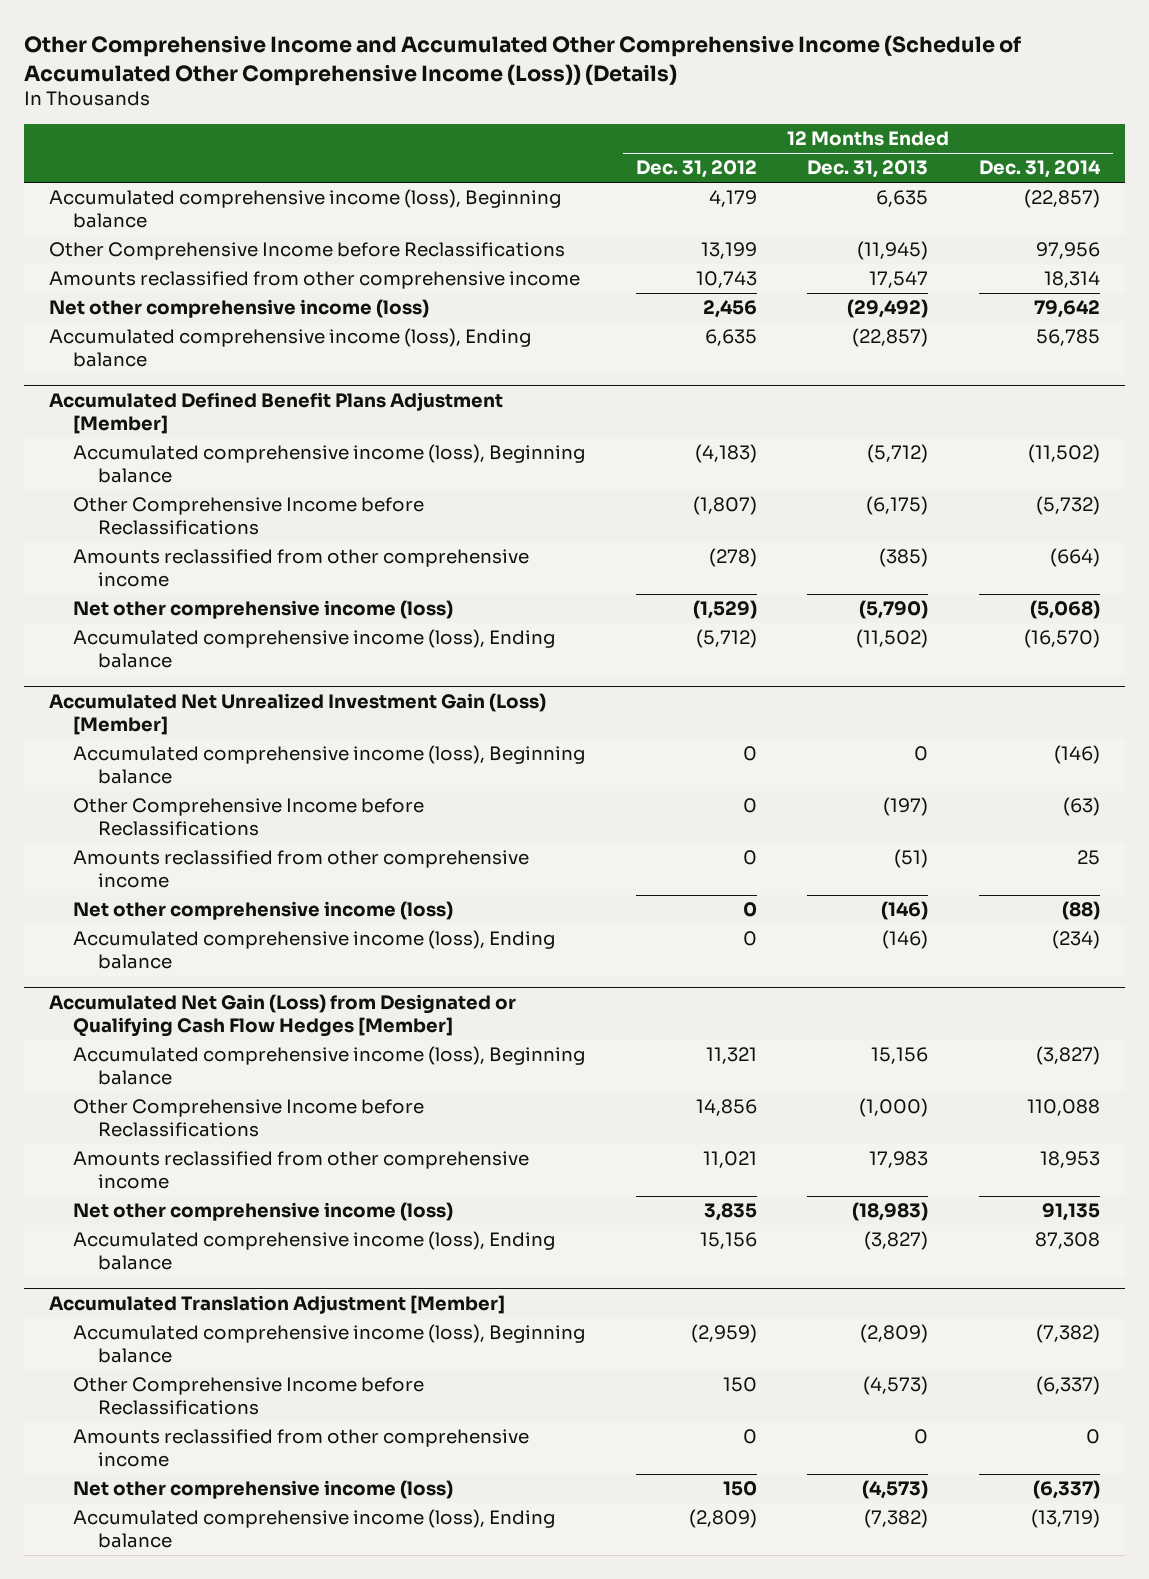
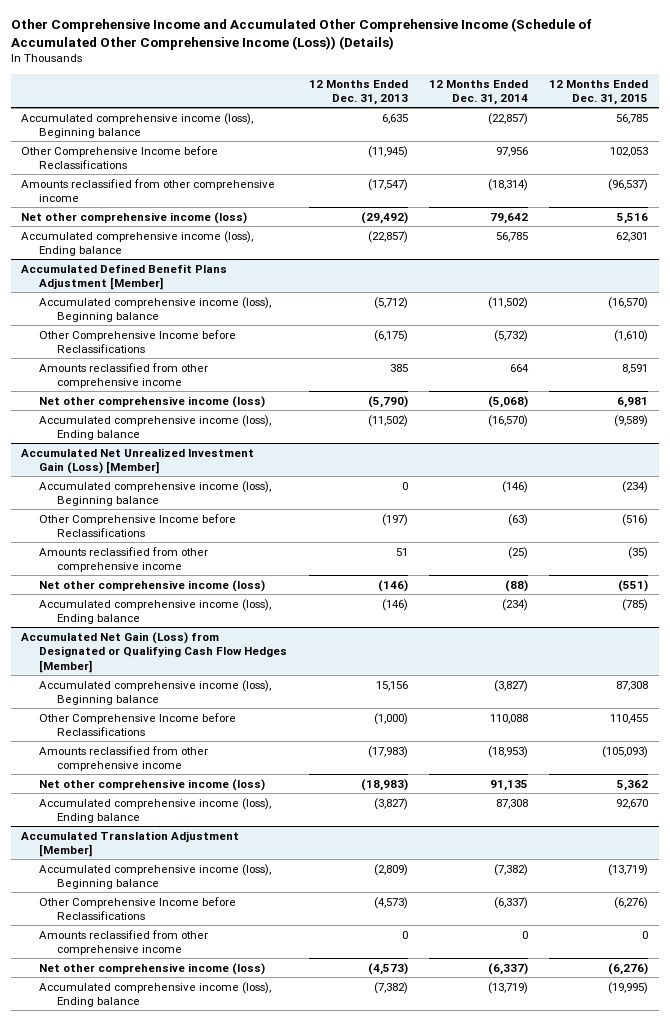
[635,160,757,179] Dec. 31, 2012 -> none
none -> [549,79,649,106] 12 Months Ended Dec. 31, 2015
[869,271,929,289] 17,547 -> [367,178,408,191] (17,547)
[1043,271,1100,289] 18,314 -> [487,178,528,191] (18,314)
[879,548,929,568] (385) -> [389,363,408,372] 385
[1049,548,1100,568] (664) -> [509,363,529,372] 664
[894,849,929,869] (51) -> [395,547,408,556] 51
[1076,850,1100,866] 25 -> [507,546,528,559] (25)
[869,1151,929,1169] 17,983 -> [367,745,408,758] (17,983)
[1039,1151,1100,1169] 18,953 -> [487,745,528,758] (18,953)

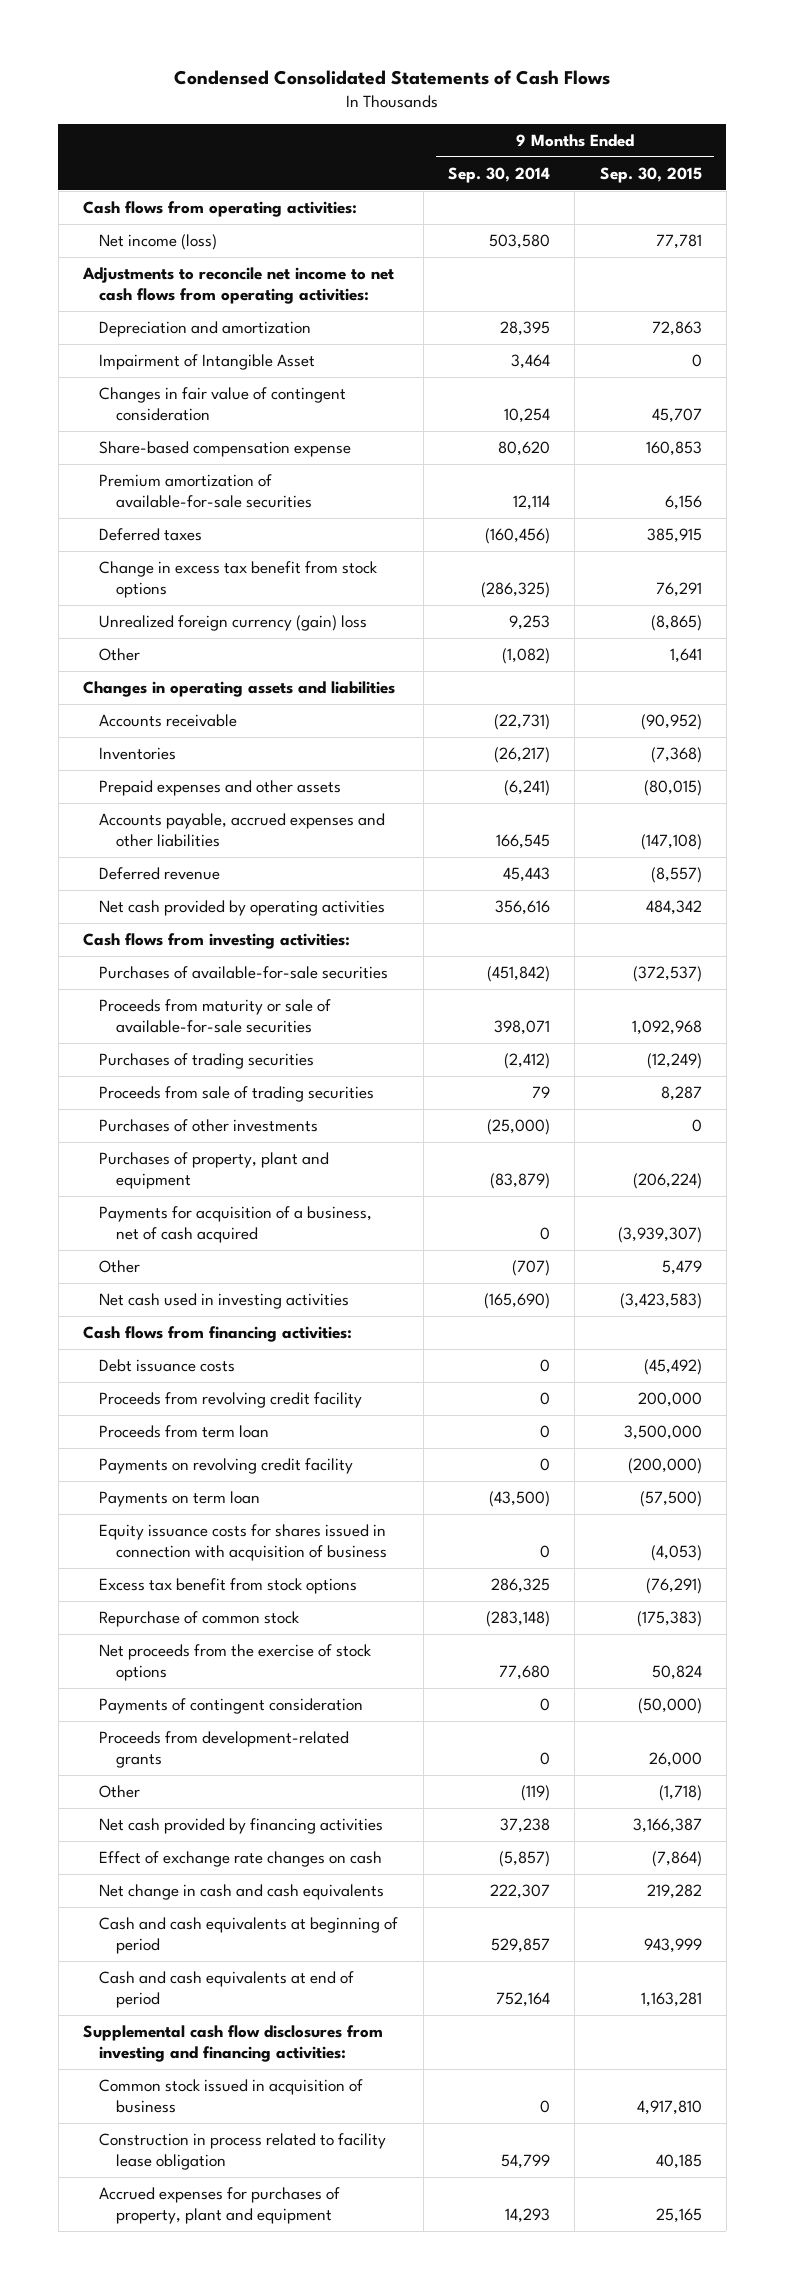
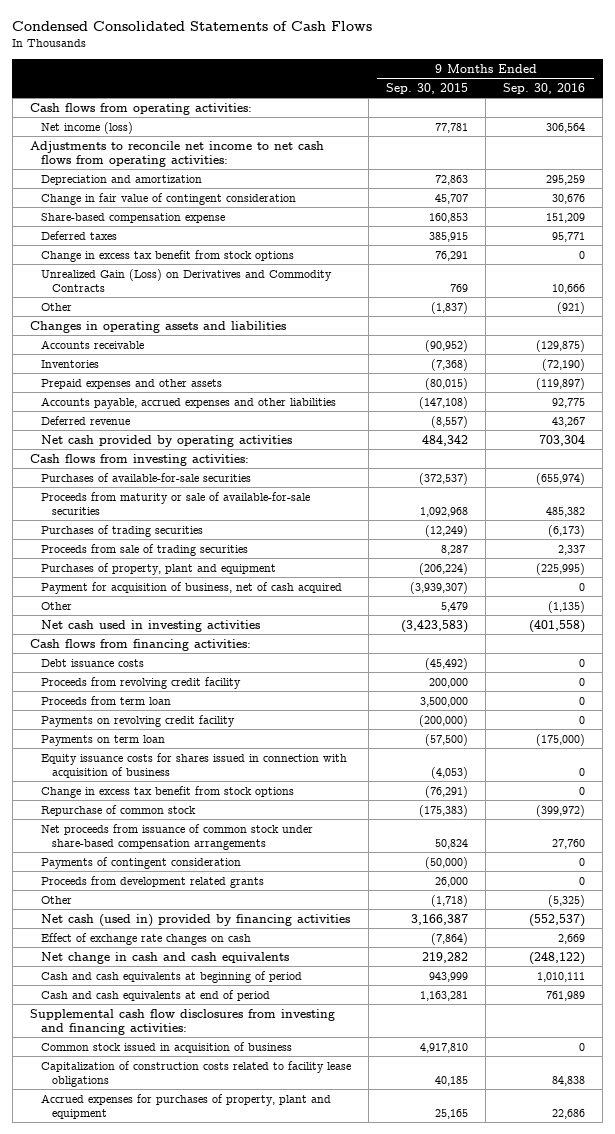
[447,166,550,183] Sep. 30, 2014 -> none
none -> [503,82,586,94] Sep. 30, 2016
[99,353,316,370] Impairment of Intangible Asset -> none
[99,386,347,421] Changes in fair value of contingent consideration -> [40,192,296,205] Change in fair value of contingent consideration
[99,473,312,508] Premium amortization of available-for-sale securities -> none
[99,614,368,631] Unrealized foreign currency (gain) loss -> none
none -> [40,268,332,292] Unrealized Gain (Loss) on Derivatives and Commodity Contracts
[669,647,702,663] 1,641 -> [431,301,469,314] (1,837)
[99,1118,319,1132] Purchases of other investments -> none
[99,1205,373,1243] Payments for acquisition of a business, net of cash acquired -> [40,581,342,594] Payment for acquisition of business, net of cash acquired
[99,1577,358,1594] Excess tax benefit from stock options -> [40,785,294,798] Change in excess tax benefit from stock options
[99,1643,372,1681] Net proceeds from the exercise of stock options -> [40,823,313,850] Net proceeds from issuance of common stock under share-based compensation arrangements
[99,1730,350,1768] Proceeds from development-related grants -> [40,875,264,888] Proceeds from development related grants
[99,1817,384,1834] Net cash provided by financing activities -> [40,913,350,927] Net cash (used in) provided by financing activities
[99,2132,387,2170] Construction in process related to facility lease obligation -> [40,1060,351,1087] Capitalization of construction costs related to facility lease obligations

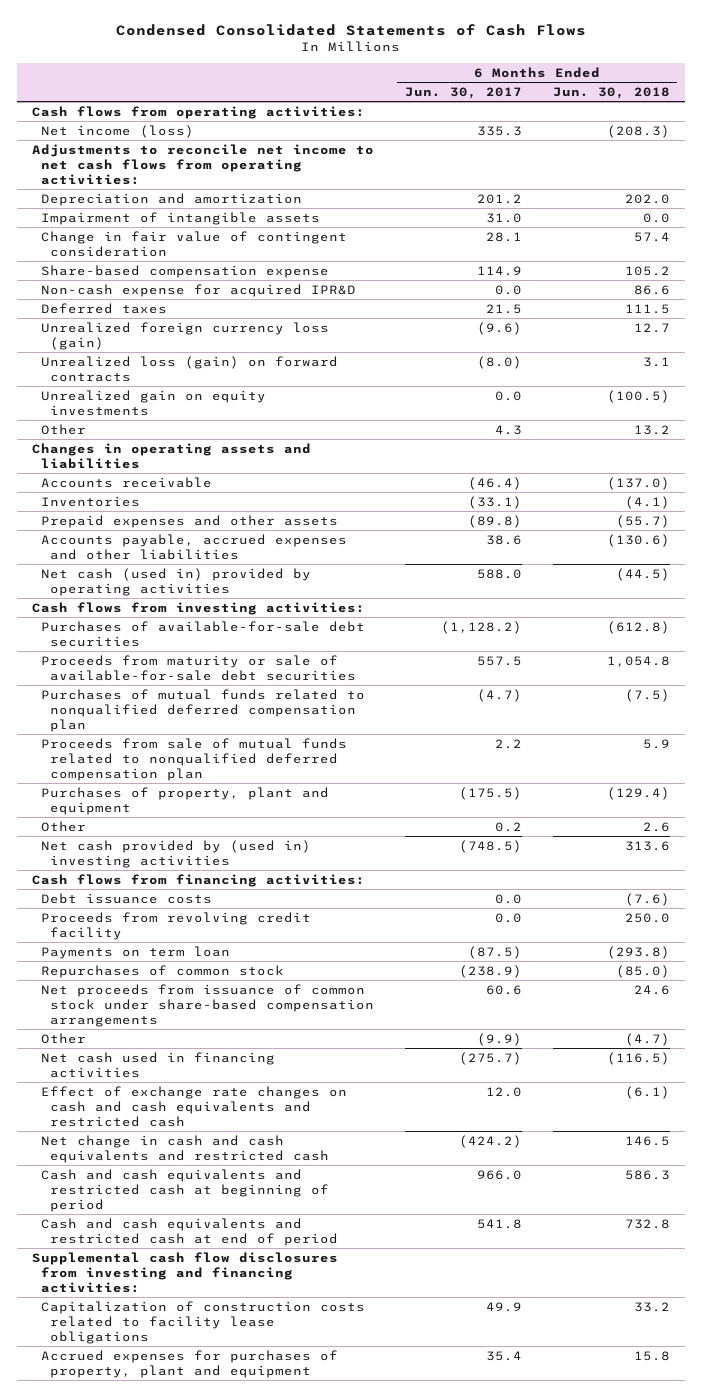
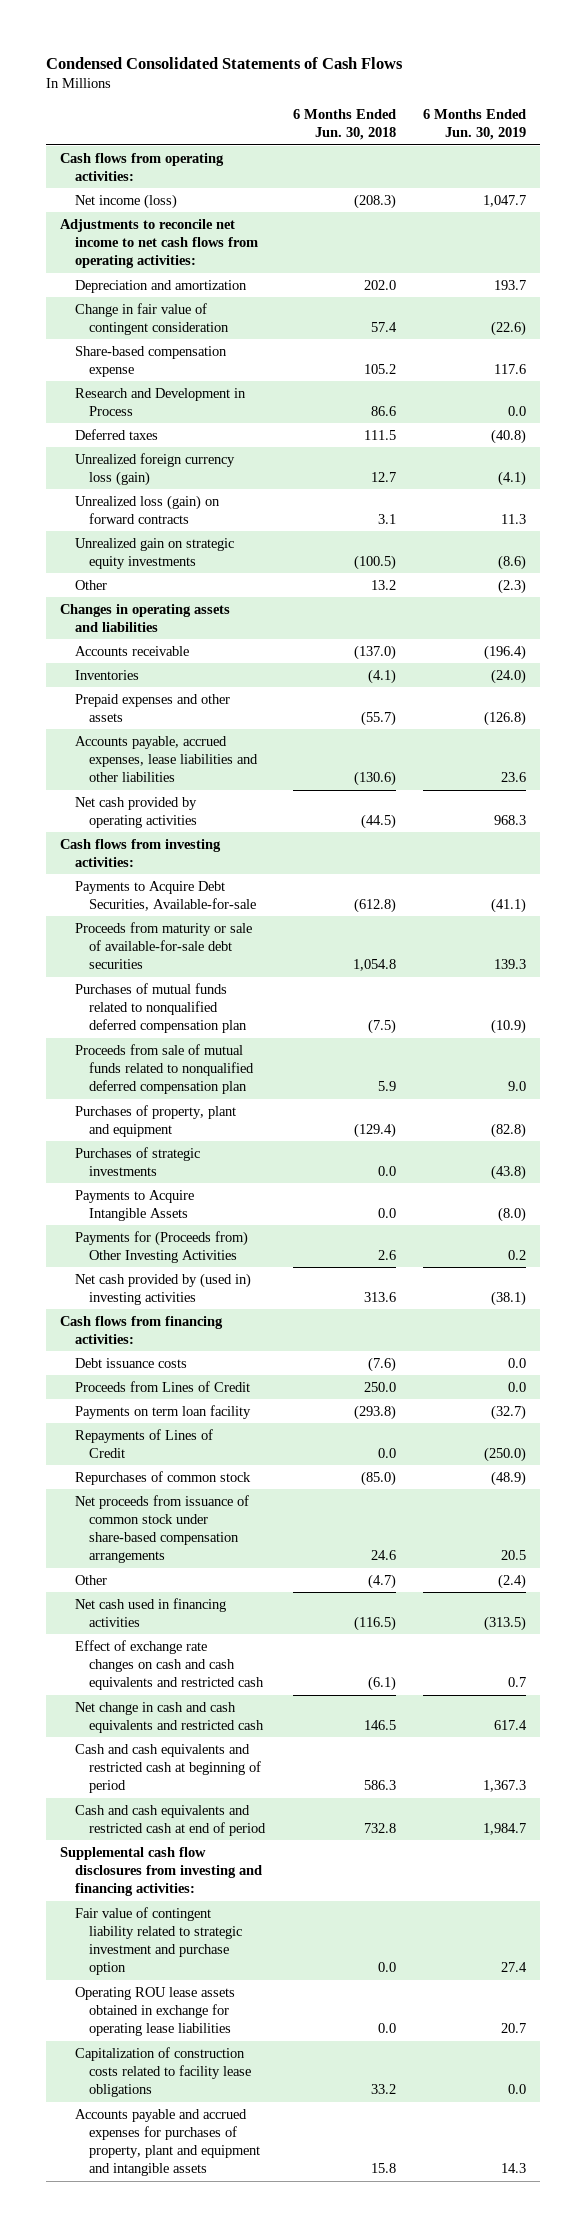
[404,86,522,99] Jun. 30, 2017 -> none
none -> [423,109,527,141] 6 Months Ended Jun. 30, 2019
[41,211,321,225] Impairment of intangible assets -> none
[41,283,357,297] Non-cash expense for acquired IPR&D -> [74,387,246,416] Research and Development in Process
[41,389,267,416] Unrealized gain on equity investments -> [74,537,234,569] Unrealized gain on strategic equity investments
[41,533,348,560] Accounts payable, accrued expenses and other liabilities -> [74,735,259,783] Accounts payable, accrued expenses, lease liabilities and other liabilities
[41,567,312,596] Net cash (used in) provided by operating activities -> [74,796,198,828] Net cash provided by operating activities
[41,620,366,647] Purchases of available-for-sale debt securities -> [74,880,257,911] Payments to Acquire Debt Securities, Available-for-sale
none -> [74,1146,200,1176] Purchases of strategic investments
none -> [74,1189,194,1221] Payments to Acquire Intangible Assets
[41,820,87,832] Other -> [74,1230,248,1263] Payments for (Proceeds from) Other Investing Activities
[41,911,312,940] Proceeds from revolving credit facility -> [74,1380,250,1392] Proceeds from Lines of Credit
[41,945,231,959] Payments on term loan -> [74,1404,251,1419] Payments on term loan facility
none -> [74,1428,213,1458] Repayments of Lines of Credit
none -> [74,1906,243,1976] Fair value of contingent liability related to strategic investment and purchase option
none -> [74,1986,235,2037] Operating ROU lease assets obtained in exchange for operating lease liabilities
[41,1349,339,1378] Accrued expenses for purchases of property, plant and equipment -> [74,2108,261,2177] Accounts payable and accrued expenses for purchases of property, plant and equipment and intangible assets

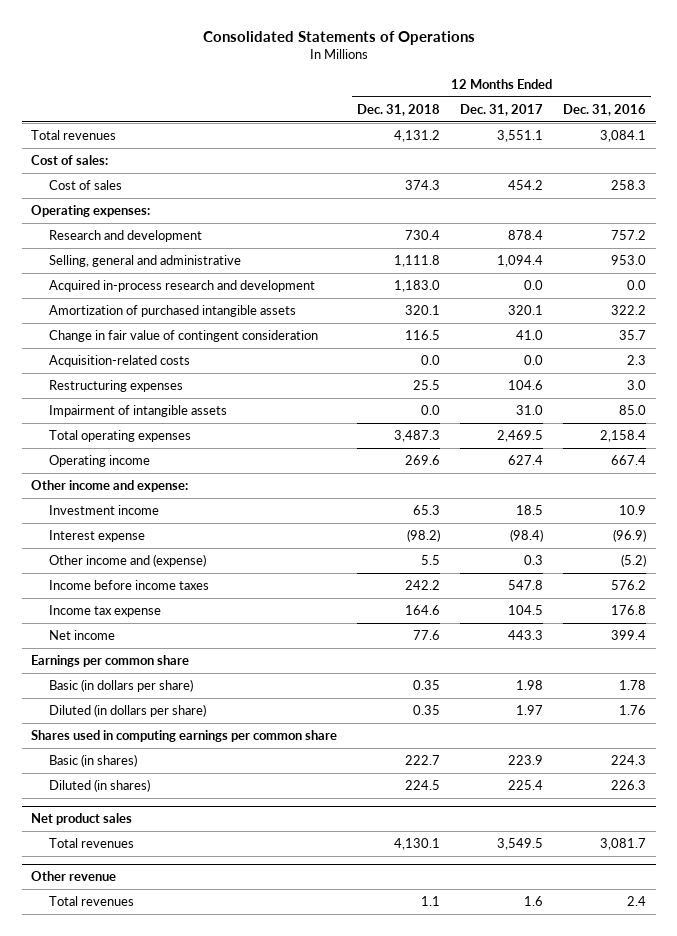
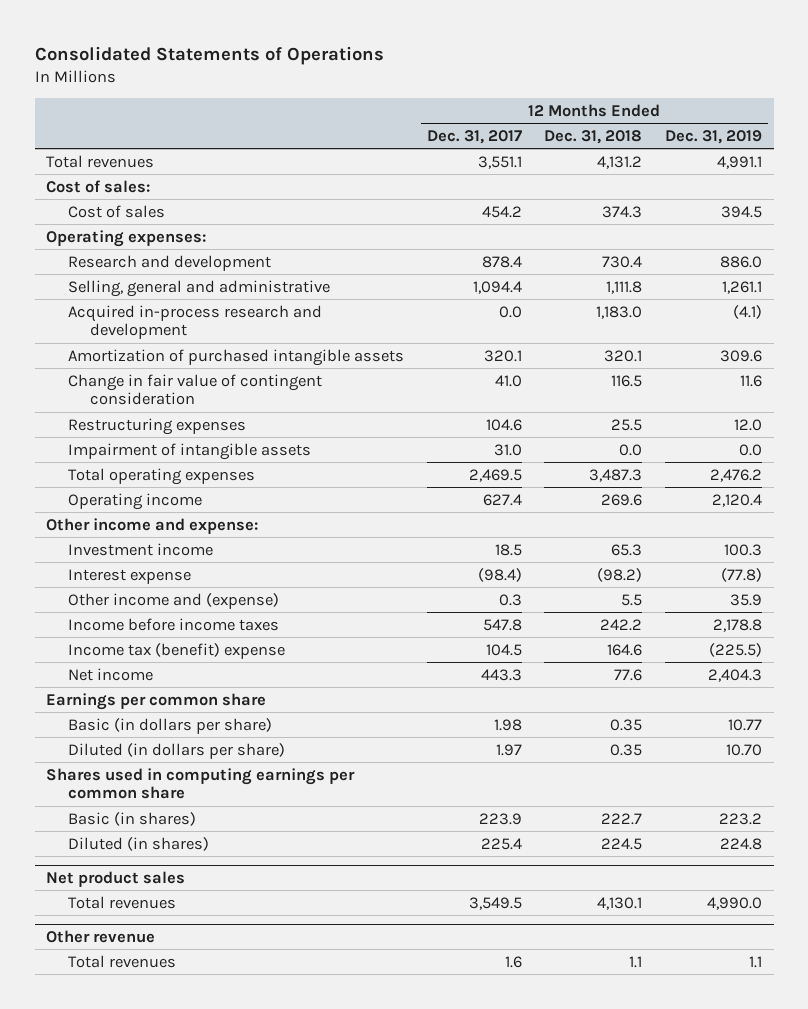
[562,104,646,117] Dec. 31, 2016 -> none
none -> [665,129,763,144] Dec. 31, 2019
[49,355,191,368] Acquisition-related costs -> none
[49,605,162,618] Income tax expense -> [67,642,285,659] Income tax (benefit) expense

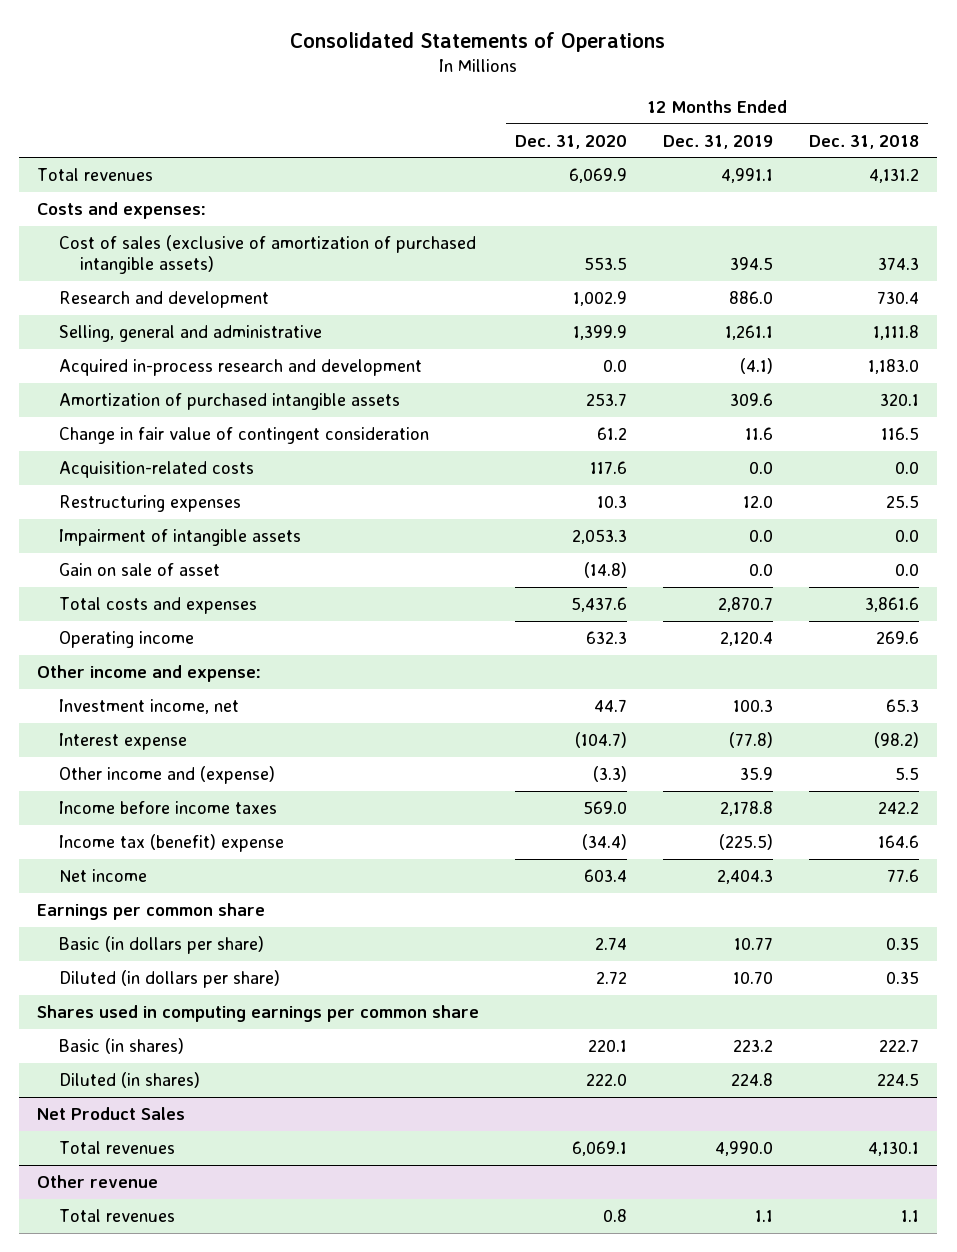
[426,129,522,144] Dec. 31, 2017 -> none
none -> [515,134,628,149] Dec. 31, 2020
[46,229,207,247] Operating expenses: -> none
[46,179,151,193] Cost of sales: -> [37,201,207,219] Costs and expenses:
[67,204,165,218] Cost of sales -> [58,234,476,275] Cost of sales (exclusive of amortization of purchased intangible assets)
none -> [58,460,254,478] Acquisition-related costs
[67,467,255,485] Total operating expenses -> none
none -> [58,562,220,576] Gain on sale of asset
none -> [58,596,257,614] Total costs and expenses
[67,542,213,556] Investment income -> [58,698,239,714] Investment income, net
[46,871,186,888] Net product sales -> [37,1106,186,1120] Net Product Sales

